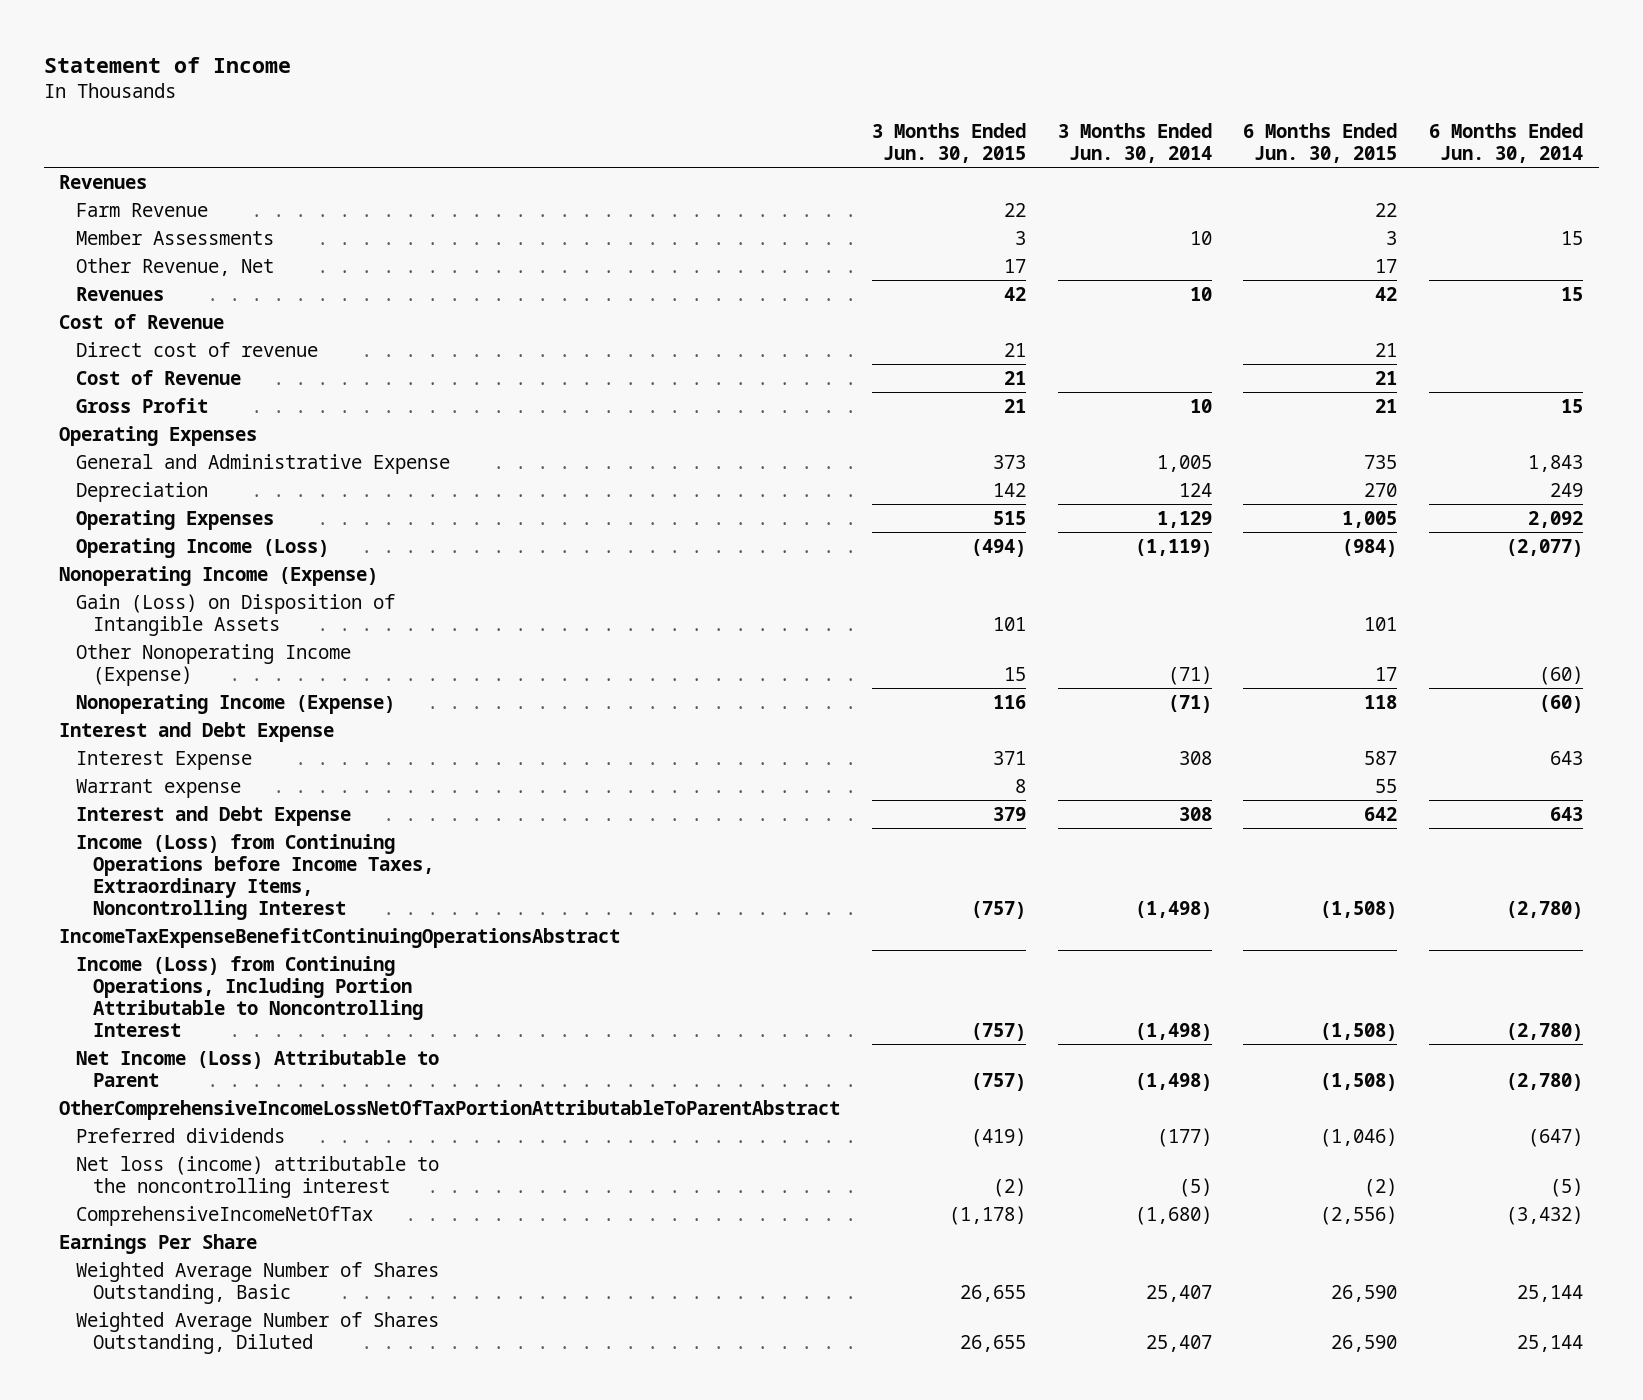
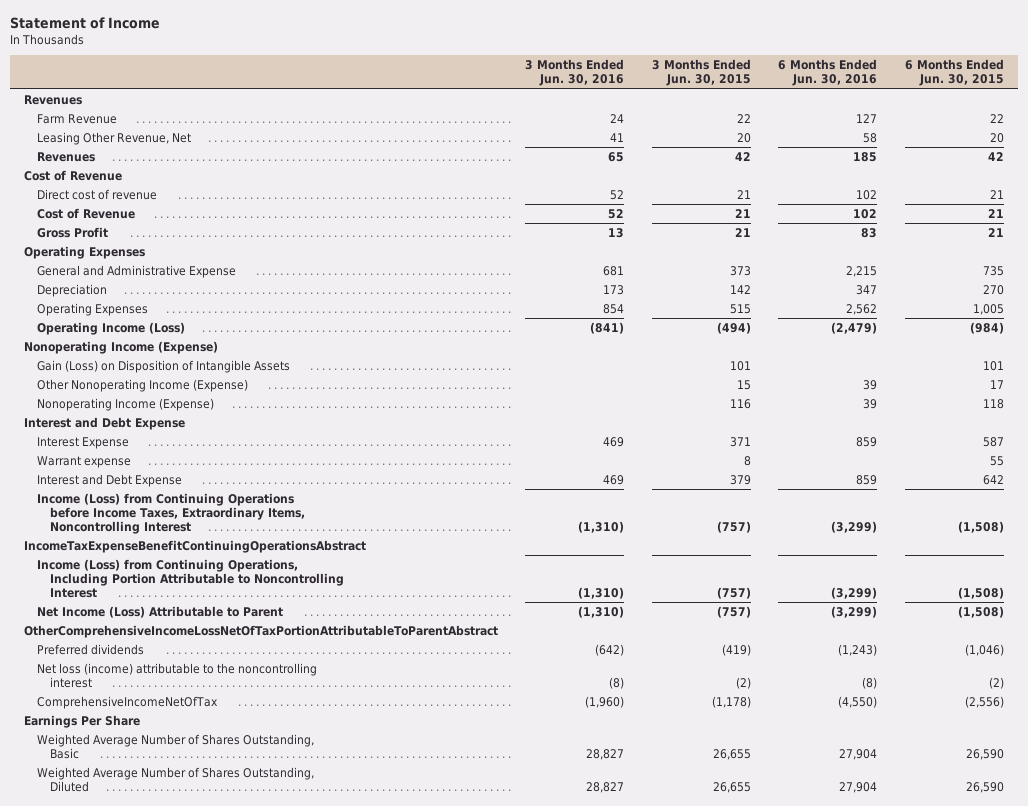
[1057,122,1212,163] 3 Months Ended Jun. 30, 2014 -> none
[1429,122,1584,163] 6 Months Ended Jun. 30, 2014 -> none
none -> [525,59,625,87] 3 Months Ended Jun. 30, 2016
none -> [778,59,878,87] 6 Months Ended Jun. 30, 2016
[76,229,275,245] Member Assessments -> none
[76,257,275,276] Other Revenue, Net -> [36,131,191,145] Leasing Other Revenue, Net
[1004,258,1027,273] 17 -> [736,132,751,143] 20
[1375,258,1398,273] 17 -> [990,132,1005,143] 20

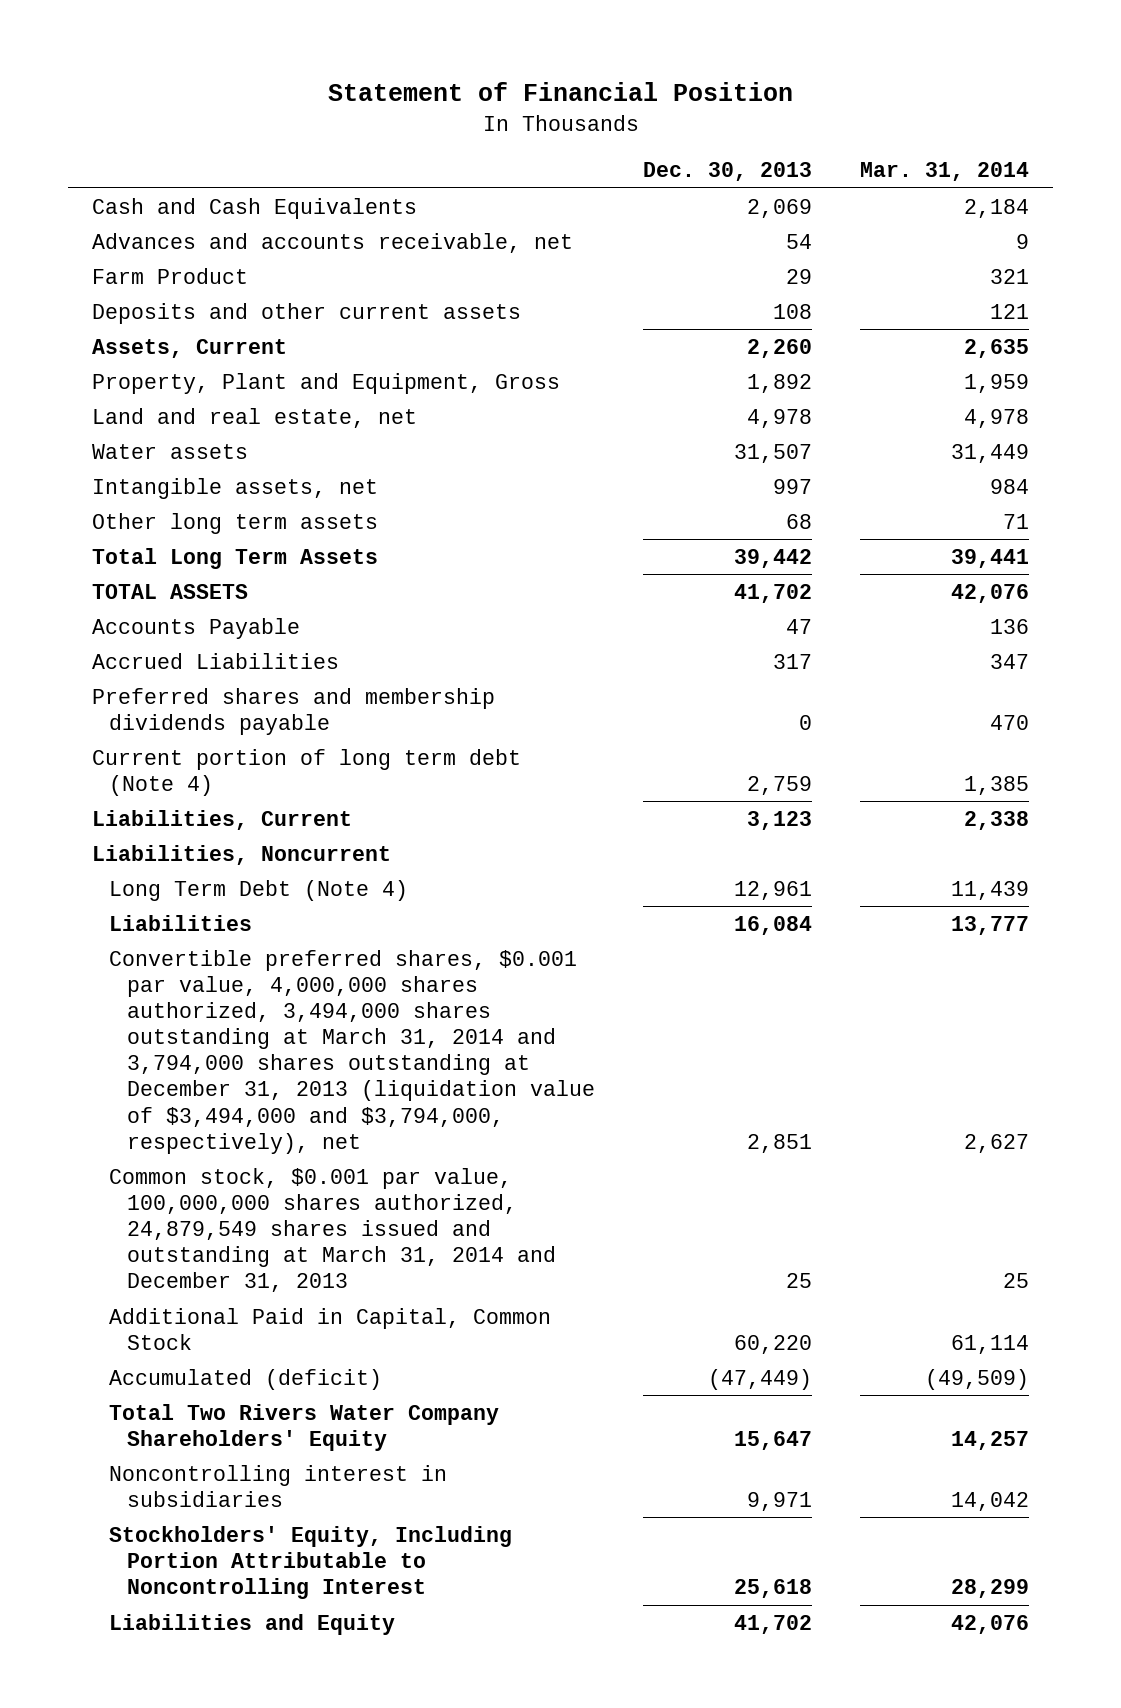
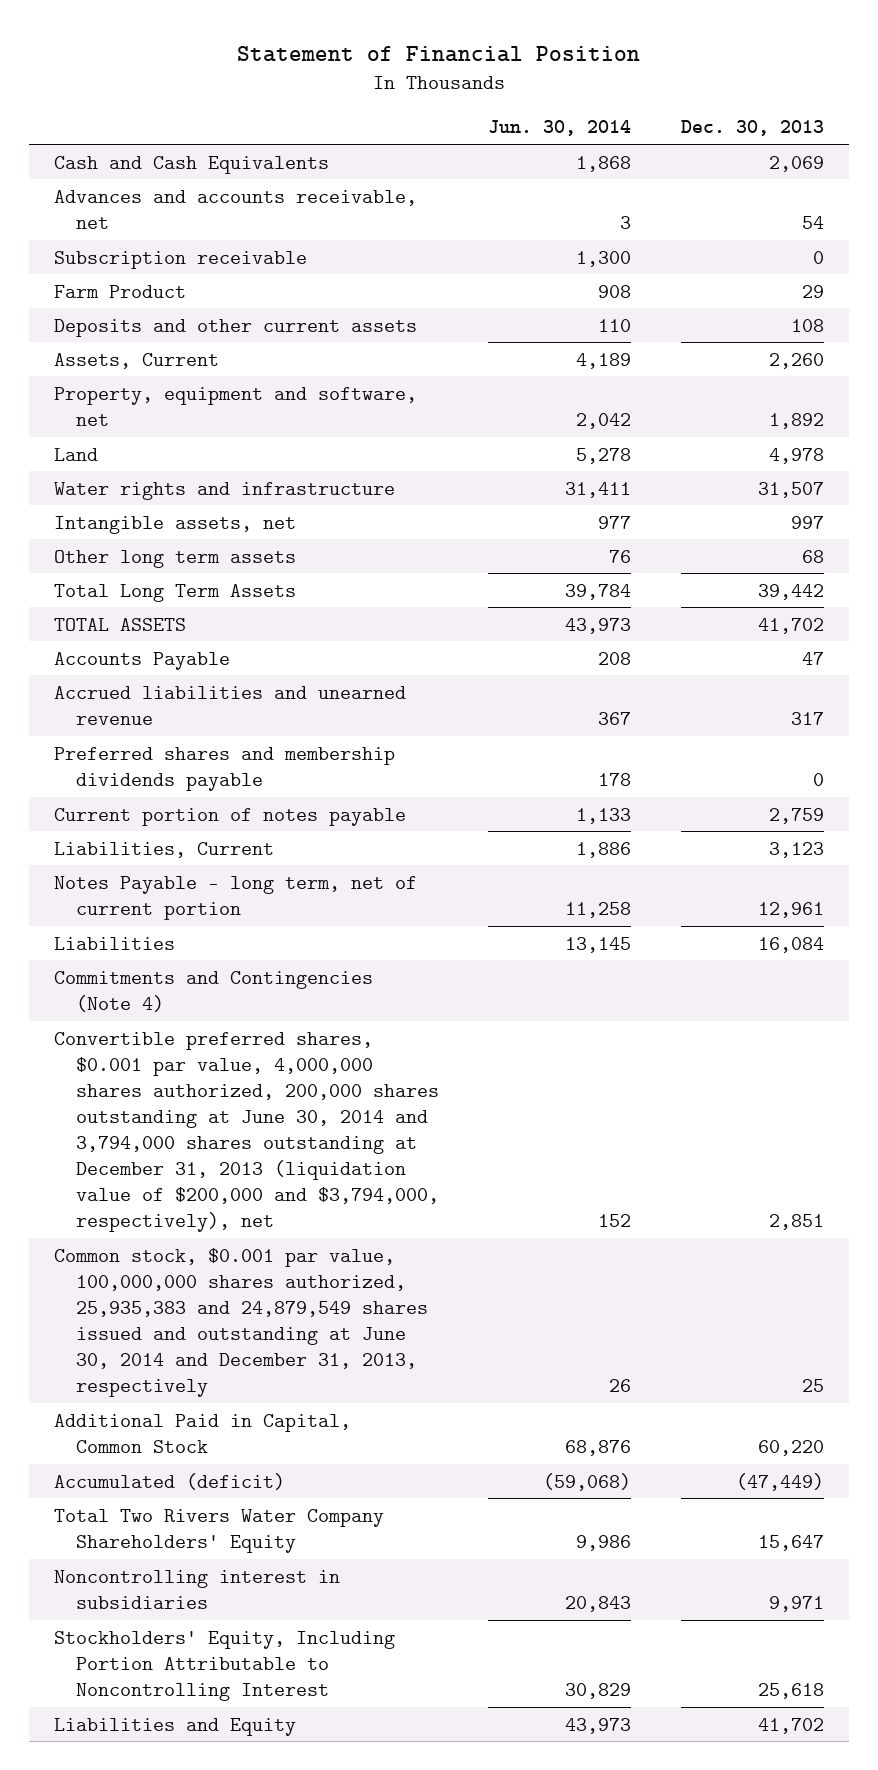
[860,162,1030,182] Mar. 31, 2014 -> none
none -> [488,120,632,137] Jun. 30, 2014
none -> [54,250,308,269] Subscription receivable
[91,372,560,394] Property, Plant and Equipment, Gross -> [54,386,418,426] Property, equipment and software, net
[91,407,417,428] Land and real estate, net -> [54,447,99,461] Land
[91,443,248,459] Water assets -> [54,481,396,500] Water rights and infrastructure
[91,652,339,669] Accrued Liabilities -> [54,685,407,725] Accrued liabilities and unearned revenue
[91,748,521,796] Current portion of long term debt (Note 4) -> [54,807,407,826] Current portion of notes payable
[91,844,391,865] Liabilities, Noncurrent -> none
[109,879,409,901] Long Term Debt (Note 4) -> [54,875,418,920] Notes Payable - long term, net of current portion
none -> [54,970,374,1012] Commitments and Contingencies (Note 4)
[109,949,595,1154] Convertible preferred shares, $0.001 par value, 4,000,000 shares authorized, 3,494,000 shares outstanding at March 31, 2014 and 3,794,000 shares outstanding at December 31, 2013 (liquidation value of $3,494,000 and $3,794,000, respectively), net -> [54,1031,439,1233] Convertible preferred shares, $0.001 par value, 4,000,000 shares authorized, 200,000 shares outstanding at June 30, 2014 and 3,794,000 shares outstanding at December 31, 2013 (liquidation value of $200,000 and $3,794,000, respectively), net
[109,1167,556,1293] Common stock, $0.001 par value, 100,000,000 shares authorized, 24,879,549 shares issued and outstanding at March 31, 2014 and December 31, 2013 -> [54,1247,428,1398] Common stock, $0.001 par value, 100,000,000 shares authorized, 25,935,383 and 24,879,549 shares issued and outstanding at June 30, 2014 and December 31, 2013, respectively

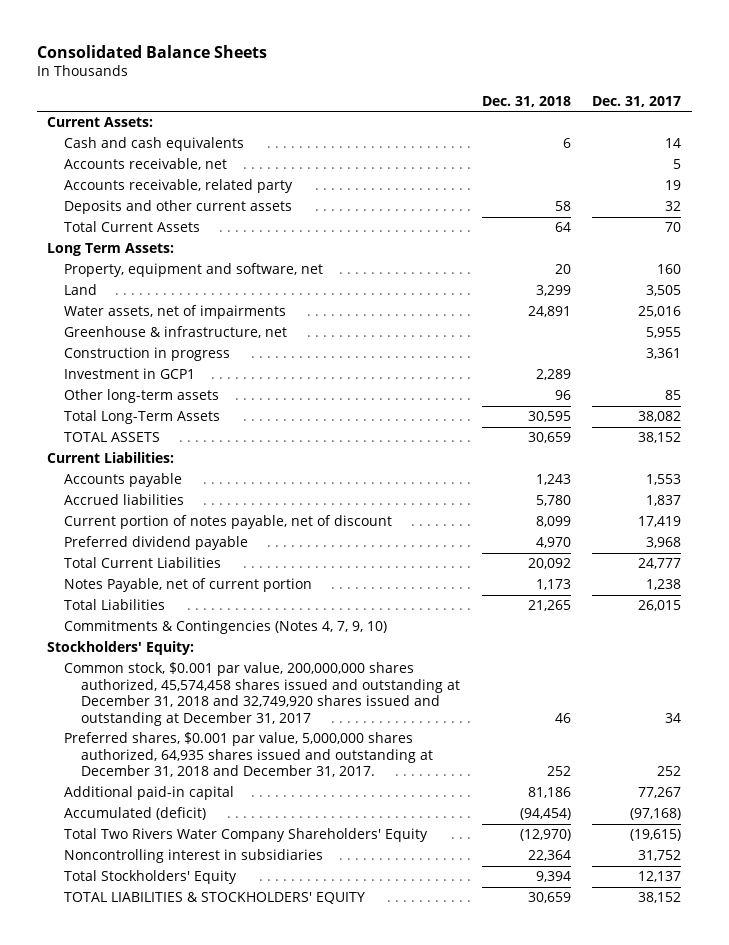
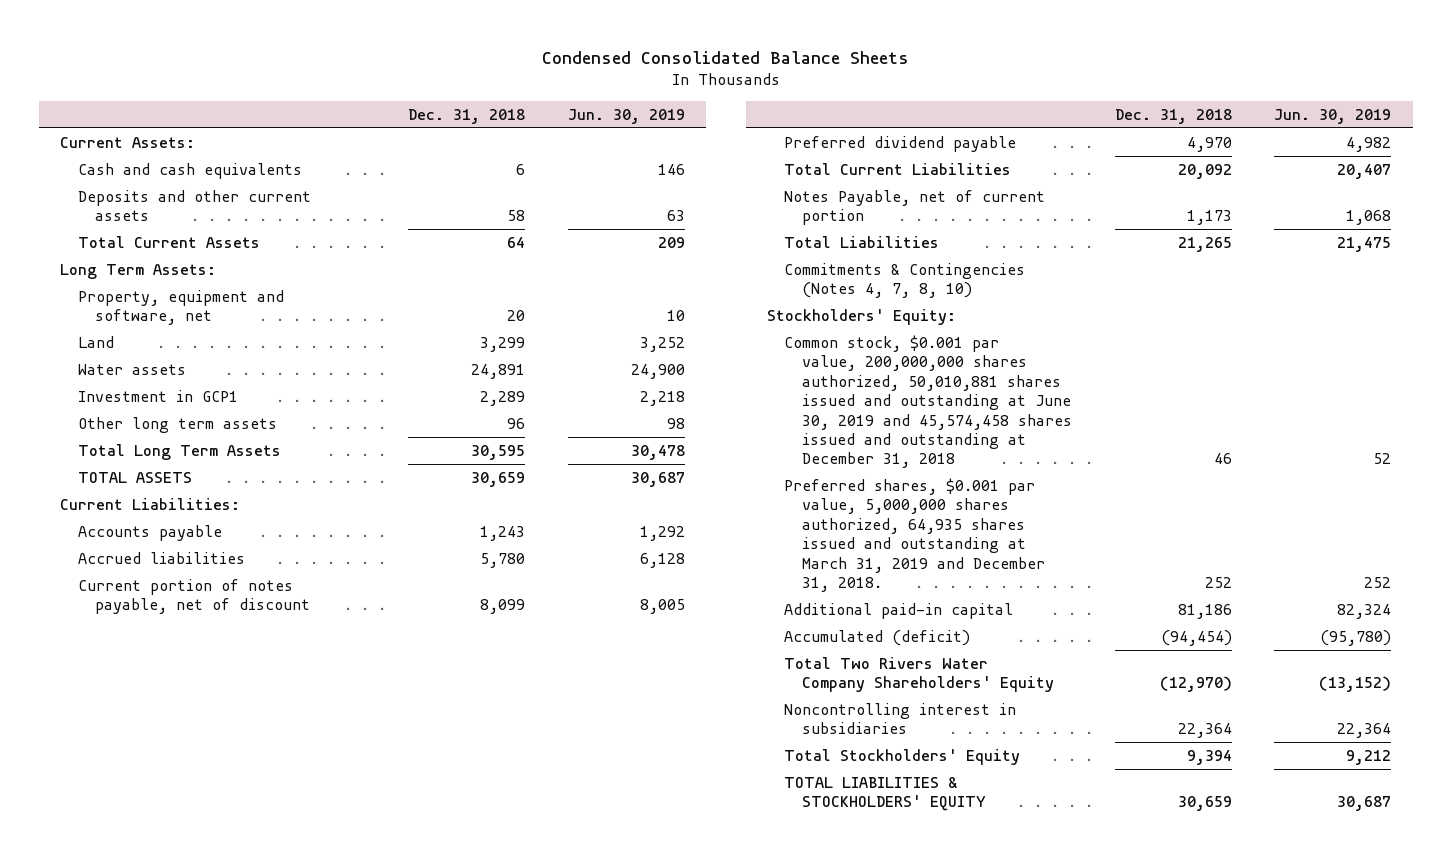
[36,44,267,58] Consolidated Balance Sheets -> [541,50,909,64] Condensed Consolidated Balance Sheets
[592,95,682,107] Dec. 31, 2017 -> none
none -> [567,108,685,124] Jun. 30, 2019
[64,158,228,171] Accounts receivable, net -> none
[64,179,294,194] Accounts receivable, related party -> none
[64,326,288,339] Greenhouse & infrastructure, net -> none
[64,347,231,362] Construction in progress -> none
[64,305,287,320] Water assets, net of impairments -> [77,363,186,375] Water assets
[64,389,220,404] Other long-term assets -> [77,416,277,433] Other long term assets
[64,410,221,425] Total Long-Term Assets -> [77,443,281,460] Total Long Term Assets
[64,620,388,635] Commitments & Contingencies (Notes 4, 7, 9, 10) -> [784,262,1026,299] Commitments & Contingencies (Notes 4, 7, 8, 10)
[64,662,461,726] Common stock, $0.001 par value, 200,000,000 shares authorized, 45,574,458 shares issued and outstanding at December 31, 2018 and 32,749,920 shares issued and outstanding at December 31, 2017 -> [784,334,1072,469] Common stock, $0.001 par value, 200,000,000 shares authorized, 50,010,881 shares issued and outstanding at June 30, 2019 and 45,574,458 shares issued and outstanding at December 31, 2018
[64,732,434,778] Preferred shares, $0.001 par value, 5,000,000 shares authorized, 64,935 shares issued and outstanding at December 31, 2018 and December 31, 2017. -> [784,477,1045,592] Preferred shares, $0.001 par value, 5,000,000 shares authorized, 64,935 shares issued and outstanding at March 31, 2019 and December 31, 2018.

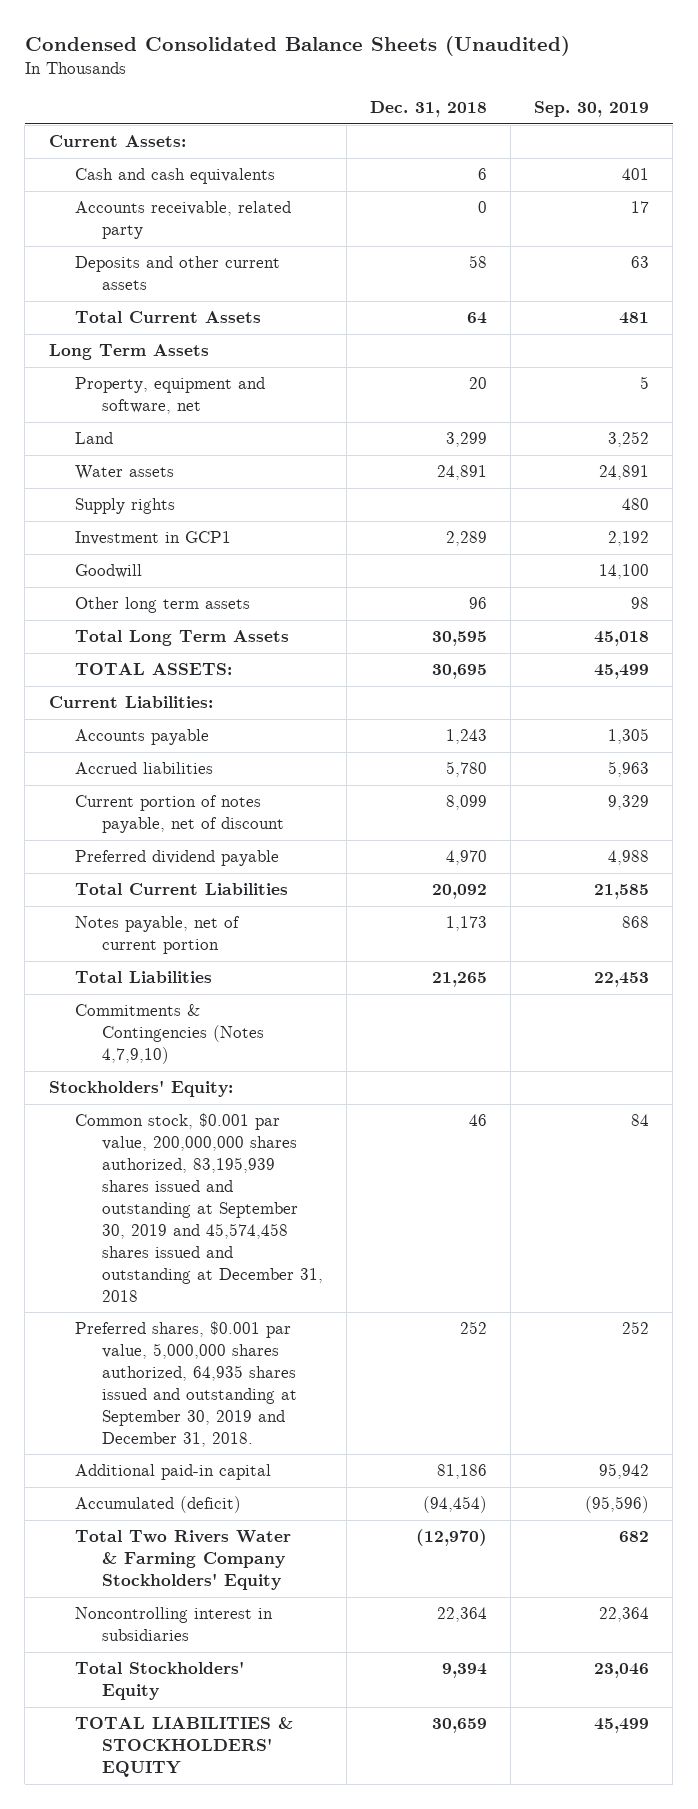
[541,50,909,64] Condensed Consolidated Balance Sheets -> [24,36,570,57] Condensed Consolidated Balance Sheets (Unaudited)
[567,108,685,124] Jun. 30, 2019 -> none
none -> [534,101,650,118] Sep. 30, 2019
none -> [75,201,292,240] Accounts receivable, related party
[60,263,217,279] Long Term Assets: -> [48,344,209,361] Long Term Assets
none -> [75,498,176,515] Supply rights
none -> [75,564,143,579] Goodwill
[77,471,192,483] TOTAL ASSETS -> [75,663,233,676] TOTAL ASSETS:
[470,471,525,487] 30,659 -> [431,664,487,680] 30,695
[784,189,1046,226] Notes Payable, net of current portion -> [75,916,241,955] Notes payable, net of current portion
[784,262,1026,299] Commitments & Contingencies (Notes 4, 7, 8, 10) -> [75,1004,264,1065] Commitments & Contingencies (Notes 4,7,9,10)
[784,334,1072,469] Common stock, $0.001 par value, 200,000,000 shares authorized, 50,010,881 shares issued and outstanding at June 30, 2019 and 45,574,458 shares issued and outstanding at December 31, 2018 -> [75,1113,323,1302] Common stock, $0.001 par value, 200,000,000 shares authorized, 83,195,939 shares issued and outstanding at September 30, 2019 and 45,574,458 shares issued and outstanding at December 31, 2018
[784,477,1045,592] Preferred shares, $0.001 par value, 5,000,000 shares authorized, 64,935 shares issued and outstanding at March 31, 2019 and December 31, 2018. -> [75,1321,297,1448] Preferred shares, $0.001 par value, 5,000,000 shares authorized, 64,935 shares issued and outstanding at September 30, 2019 and December 31, 2018.
[784,656,1054,693] Total Two Rivers Water Company Shareholders' Equity -> [75,1530,292,1591] Total Two Rivers Water & Farming Company Stockholders' Equity

